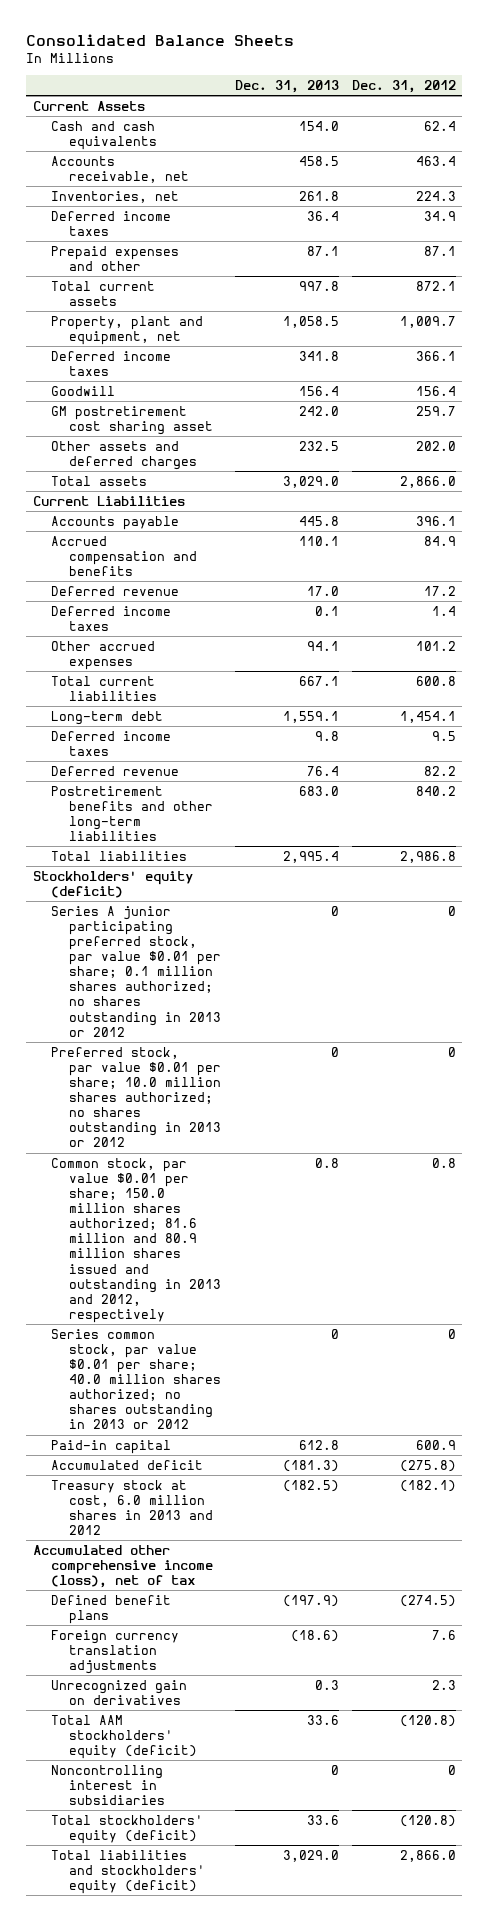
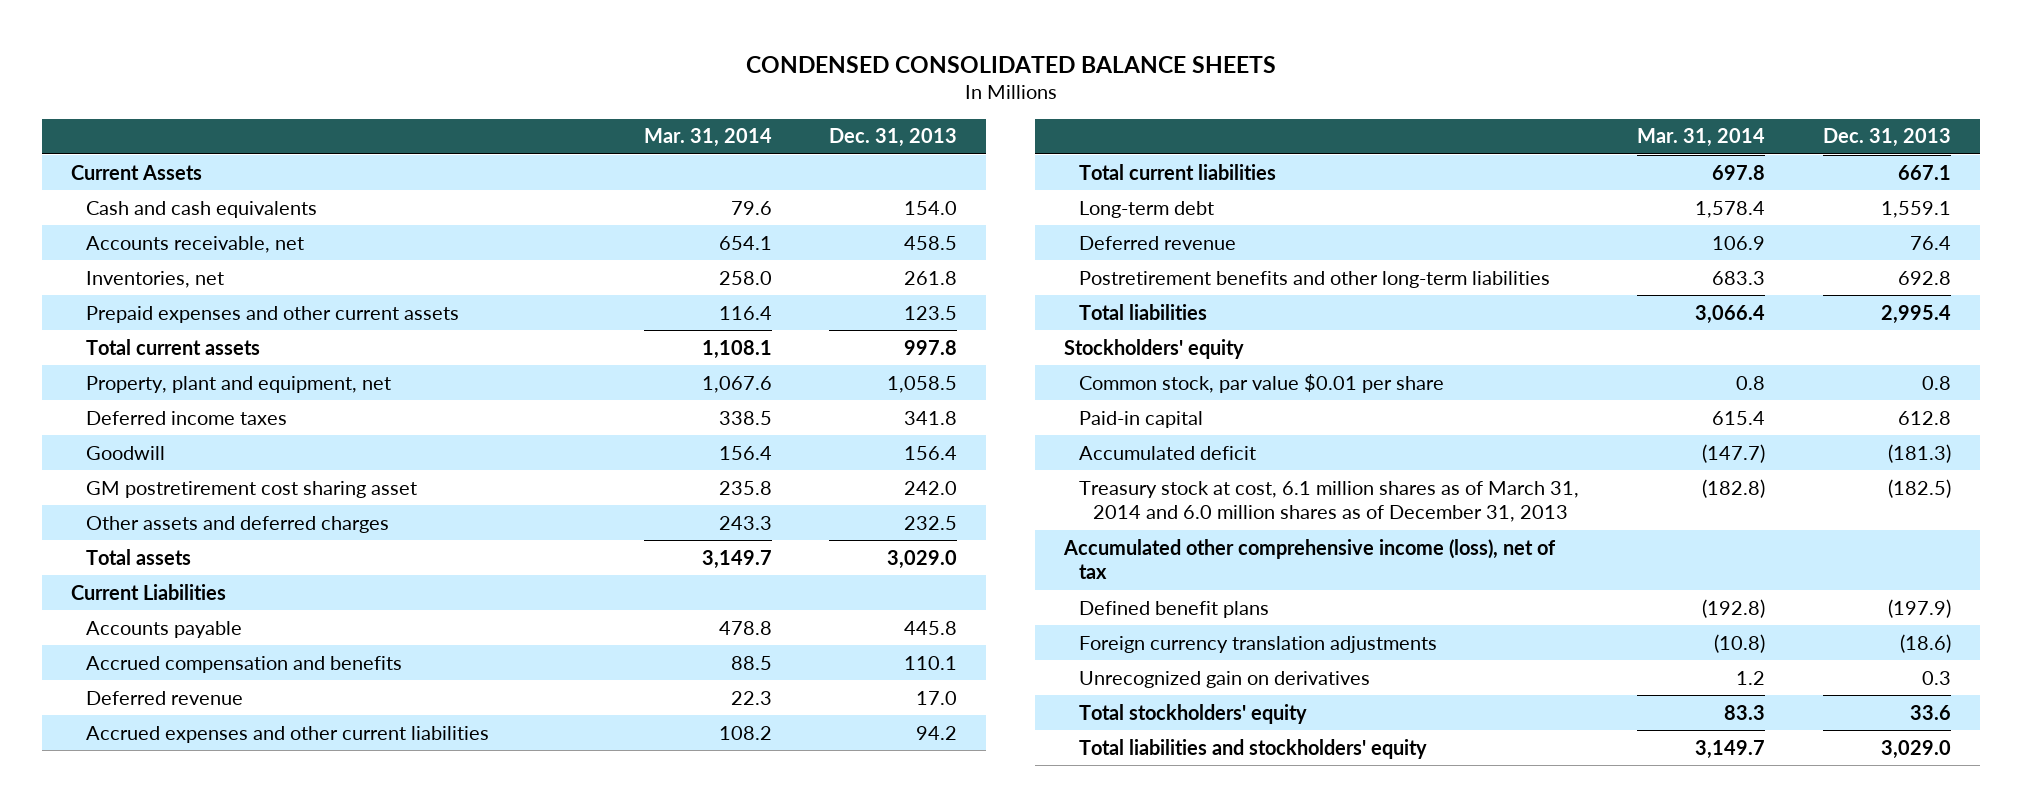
[26,33,295,46] Consolidated Balance Sheets -> [745,55,1276,73] CONDENSED CONSOLIDATED BALANCE SHEETS
[351,80,456,94] Dec. 31, 2012 -> none
none -> [643,128,772,148] Mar. 31, 2014
[51,210,172,236] Deferred income taxes -> none
[51,245,180,271] Prepaid expenses and other -> [85,305,459,323] Prepaid expenses and other current assets
[306,245,339,256] 87.1 -> [904,305,958,320] 123.5
[51,605,172,631] Deferred income taxes -> none
[51,640,156,670] Other accrued expenses -> [85,725,489,743] Accrued expenses and other current liabilities
[306,640,339,651] 94.1 -> [916,725,958,740] 94.2
[51,730,172,756] Deferred income taxes -> none
[298,785,339,796] 683.0 -> [1897,270,1951,285] 692.8
[51,905,222,1037] Series A junior participating preferred stock, par value $0.01 per share; 0.1 million shares authorized; no shares outstanding in 2013 or 2012 -> none
[51,1046,222,1148] Preferred stock, par value $0.01 per share; 10.0 million shares authorized; no shares outstanding in 2013 or 2012 -> none
[51,1328,222,1430] Series common stock, par value $0.01 per share; 40.0 million shares authorized; no shares outstanding in 2013 or 2012 -> none
[32,870,193,898] Stockholders' equity (deficit) -> [1064,338,1245,359] Stockholders' equity
[51,1157,222,1323] Common stock, par value $0.01 per share; 150.0 million shares authorized; 81.6 million and 80.9 million shares issued and outstanding in 2013 and 2012, respectively -> [1078,373,1444,393] Common stock, par value $0.01 per share
[51,1479,214,1536] Treasury stock at cost, 6.0 million shares in 2013 and 2012 -> [1078,480,1579,523] Treasury stock at cost, 6.1 million shares as of March 31, 2014 and 6.0 million shares as of December 31, 2013
[51,1764,166,1806] Noncontrolling interest in subsidiaries -> none
[51,1814,204,1844] Total stockholders' equity (deficit) -> none
[51,1714,198,1760] Total AAM stockholders' equity (deficit) -> [1078,703,1307,724] Total stockholders' equity
[51,1849,206,1895] Total liabilities and stockholders' equity (deficit) -> [1078,738,1427,759] Total liabilities and stockholders' equity

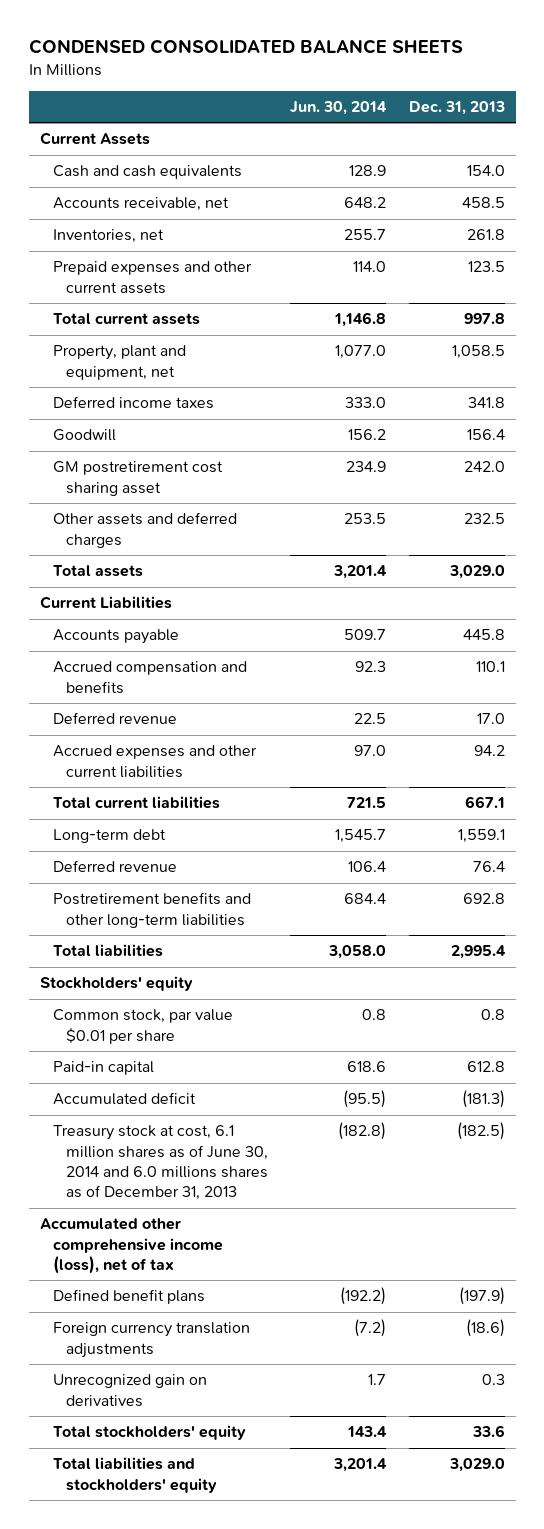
[643,128,772,148] Mar. 31, 2014 -> none
none -> [290,100,388,115] Jun. 30, 2014
[1078,480,1579,523] Treasury stock at cost, 6.1 million shares as of March 31, 2014 and 6.0 million shares as of December 31, 2013 -> [52,1125,269,1201] Treasury stock at cost, 6.1 million shares as of June 30, 2014 and 6.0 millions shares as of December 31, 2013

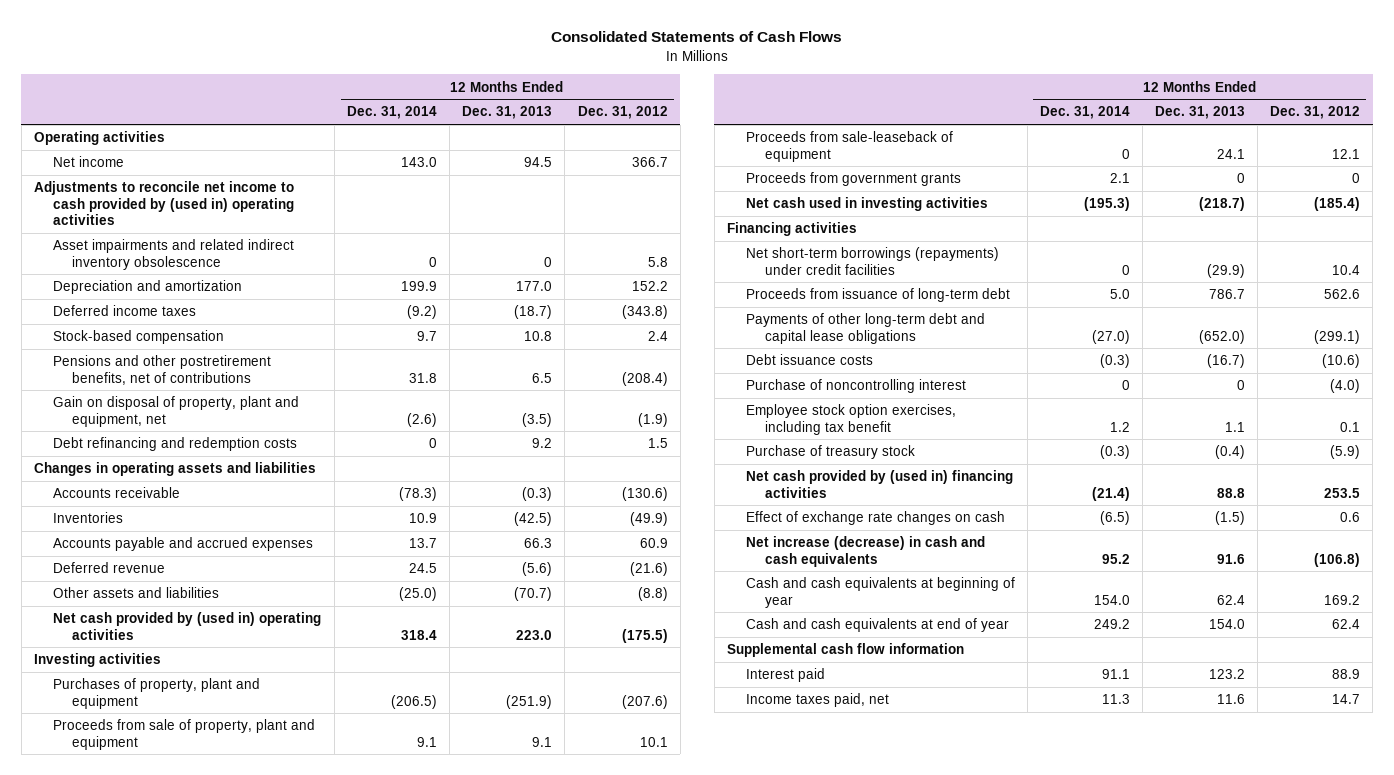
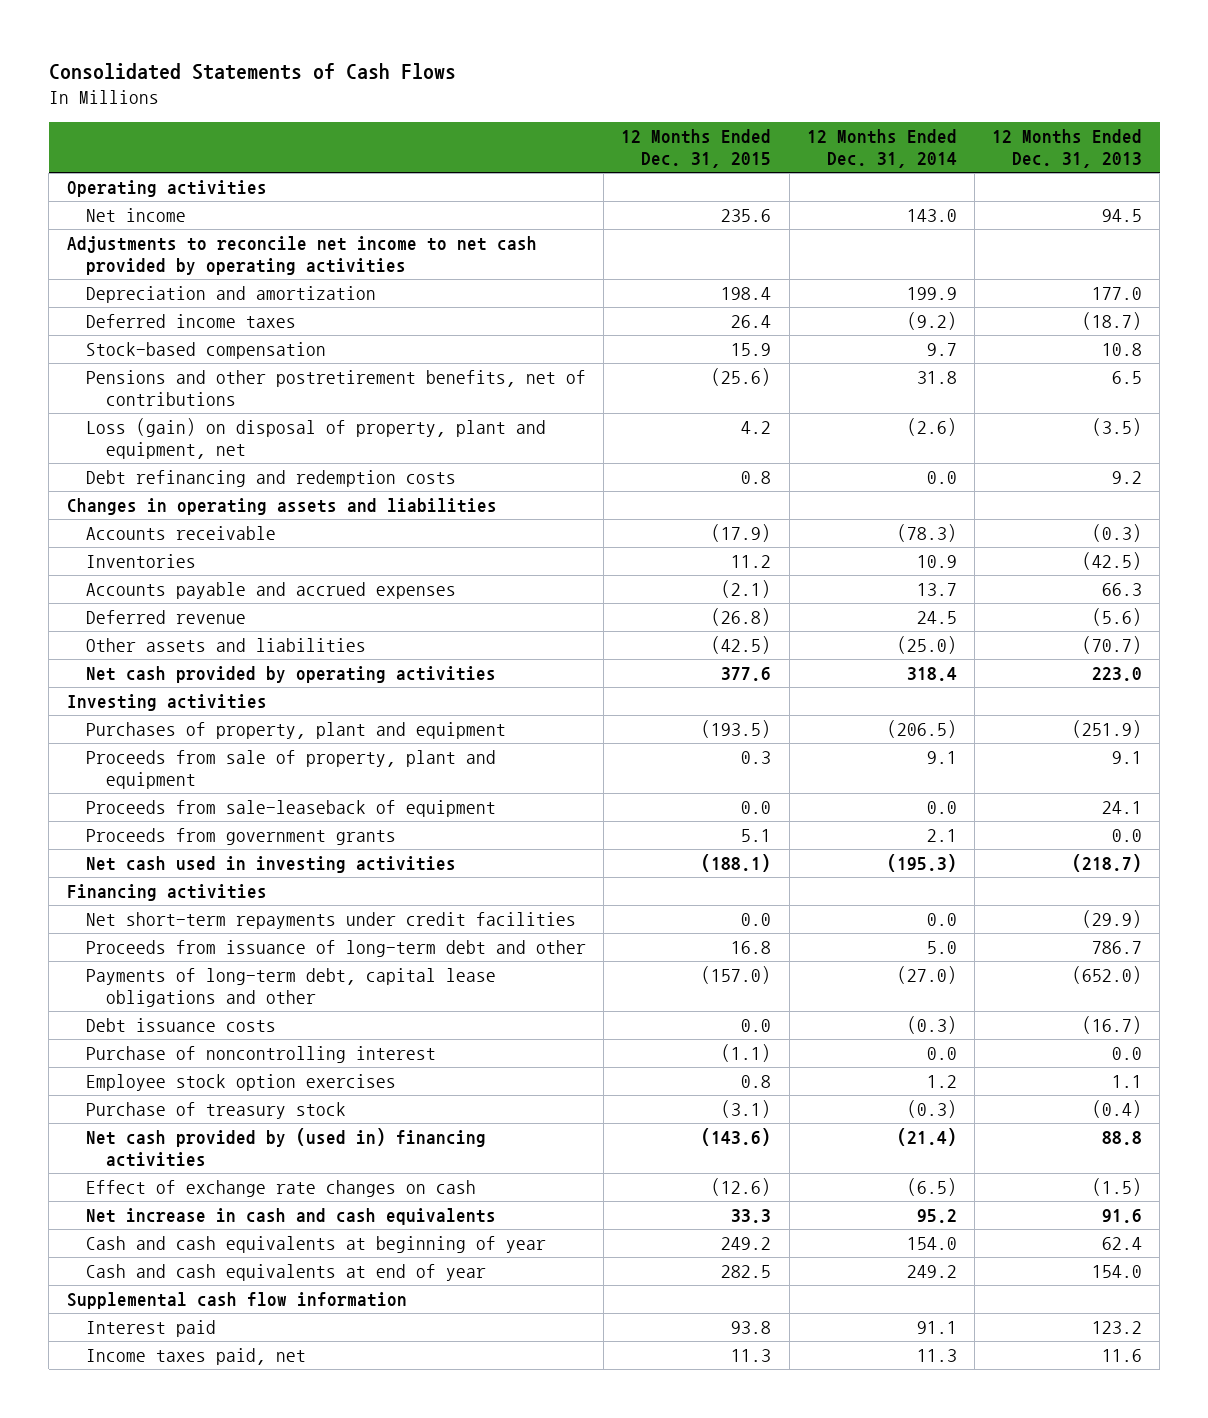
[577,106,668,120] Dec. 31, 2012 -> none
none -> [621,129,772,168] 12 Months Ended Dec. 31, 2015
[52,239,294,270] Asset impairments and related indirect inventory obsolescence -> none
[33,181,294,226] Adjustments to reconcile net income to cash provided by (used in) operating activities -> [66,236,537,275] Adjustments to reconcile net income to net cash provided by operating activities
[52,396,299,427] Gain on disposal of property, plant and equipment, net -> [86,418,547,459] Loss (gain) on disposal of property, plant and equipment, net
[429,438,438,449] 0 -> [926,471,957,485] 0.0
[52,612,321,640] Net cash provided by (used in) operating activities -> [86,666,497,684] Net cash provided by operating activities
[1121,148,1130,159] 0 -> [926,801,957,815] 0.0
[1236,173,1245,184] 0 -> [1111,829,1142,843] 0.0
[745,247,999,275] Net short-term borrowings (repayments) under credit facilities -> [86,912,577,930] Net short-term repayments under credit facilities
[1121,264,1130,275] 0 -> [926,913,957,927] 0.0
[745,288,1010,303] Proceeds from issuance of long-term debt -> [86,940,587,958] Proceeds from issuance of long-term debt and other
[745,313,985,344] Payments of other long-term debt and capital lease obligations -> [86,968,497,1007] Payments of long-term debt, capital lease obligations and other
[1121,380,1130,391] 0 -> [926,1047,957,1061] 0.0
[1236,380,1245,391] 0 -> [1111,1047,1142,1061] 0.0
[745,404,956,435] Employee stock option exercises, including tax benefit -> [86,1074,397,1092] Employee stock option exercises
[745,536,985,567] Net increase (decrease) in cash and cash equivalents -> [86,1208,497,1226] Net increase in cash and cash equivalents

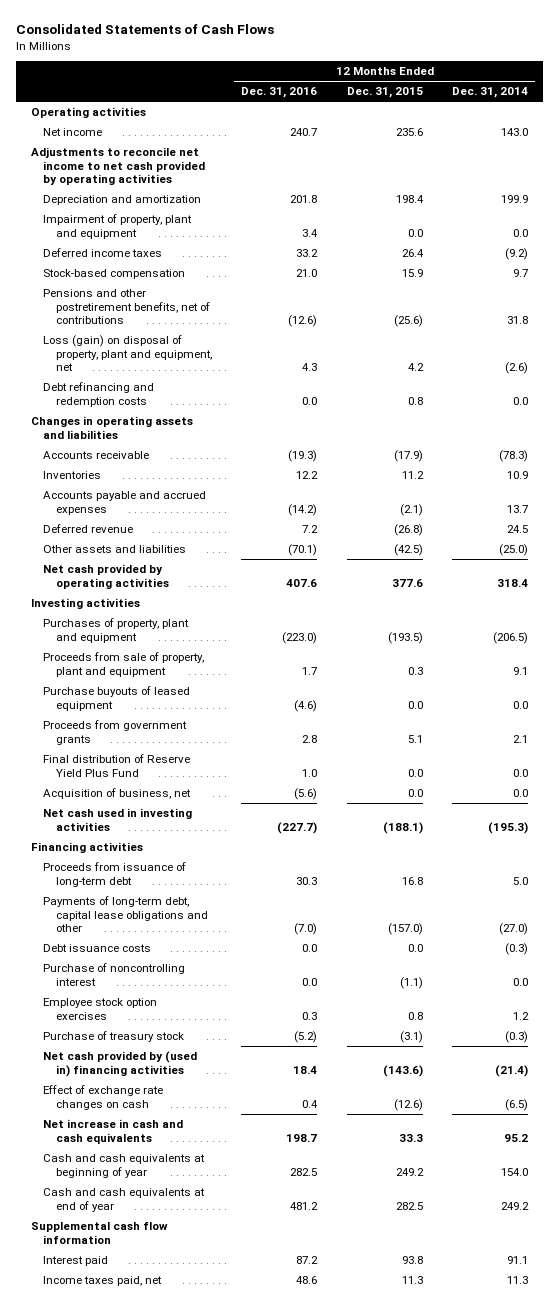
[991,129,1142,168] 12 Months Ended Dec. 31, 2013 -> none
none -> [241,87,318,99] Dec. 31, 2016
none -> [43,214,193,239] Impairment of property, plant and equipment
[86,800,497,818] Proceeds from sale-leaseback of equipment -> none
none -> [43,686,191,711] Purchase buyouts of leased equipment
none -> [43,754,191,777] Final distribution of Reserve Yield Plus Fund
none -> [43,788,192,800] Acquisition of business, net
[86,912,577,930] Net short-term repayments under credit facilities -> none
[86,940,587,958] Proceeds from issuance of long-term debt and other -> [43,862,187,887] Proceeds from issuance of long-term debt

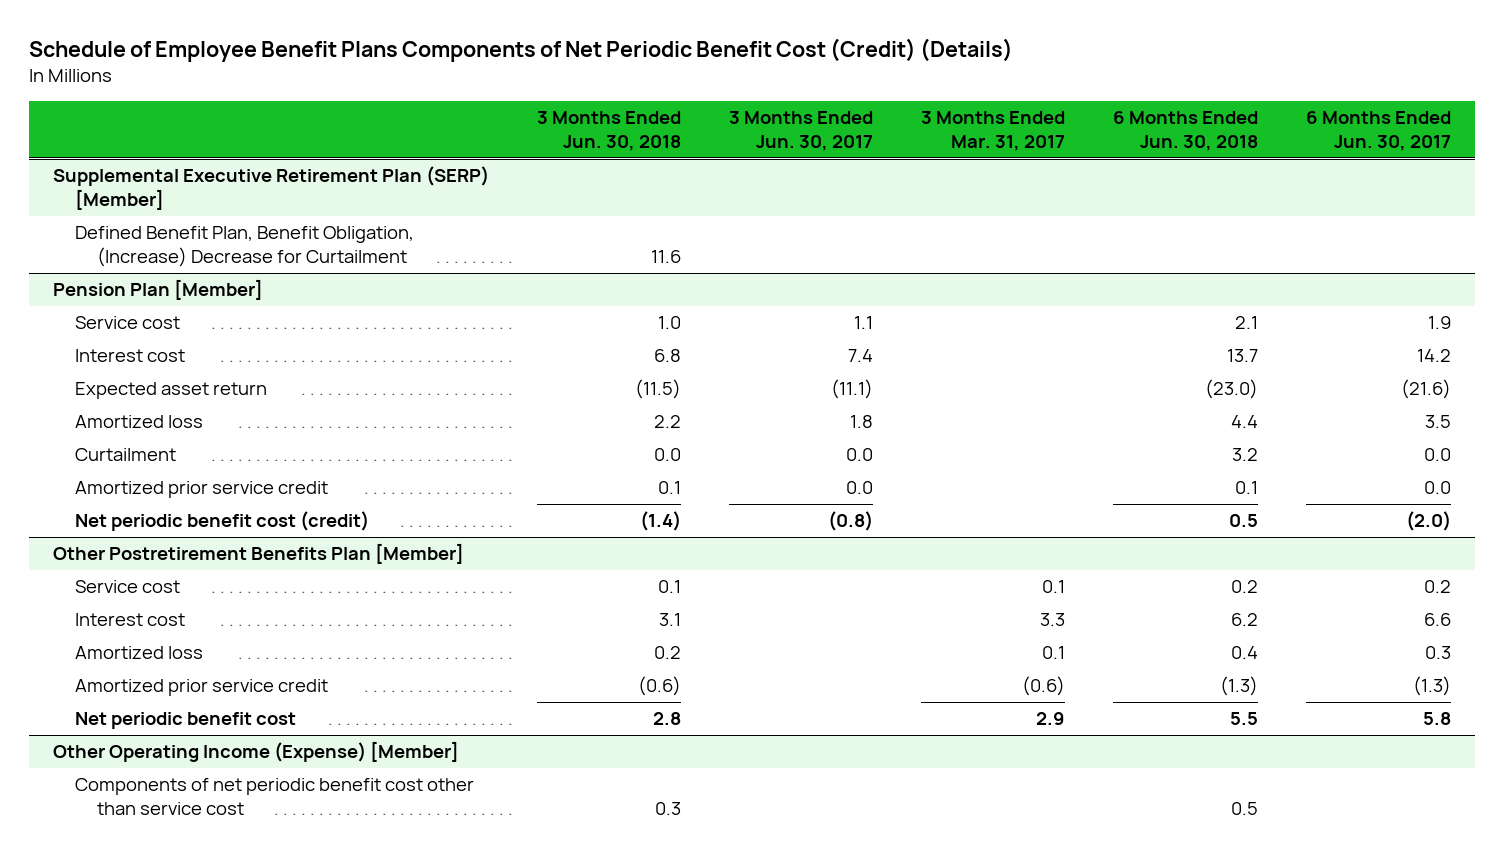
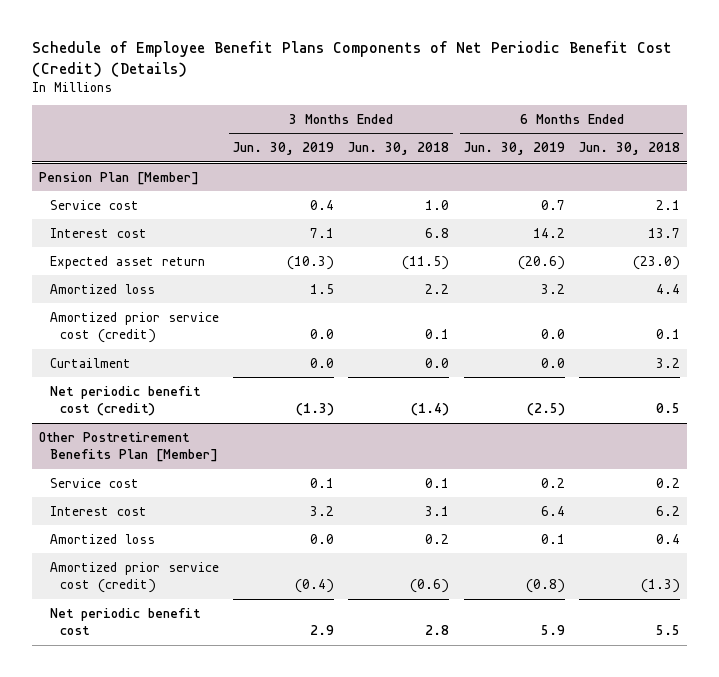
[728,111,873,152] 3 Months Ended Jun. 30, 2017 -> none
[920,111,1065,152] 3 Months Ended Mar. 31, 2017 -> none
[1305,111,1451,152] 6 Months Ended Jun. 30, 2017 -> none
none -> [232,142,334,156] Jun. 30, 2019
none -> [463,142,565,156] Jun. 30, 2019
[52,166,489,211] Supplemental Executive Retirement Plan (SERP) [Member] -> none
[75,226,415,268] Defined Benefit Plan, Benefit Obligation, (Increase) Decrease for Curtailment -> none
none -> [49,311,219,344] Amortized prior service cost (credit)
[75,481,329,499] Amortized prior service credit -> none
[75,679,329,697] Amortized prior service credit -> [49,561,219,594] Amortized prior service cost (credit)
[52,741,459,763] Other Operating Income (Expense) [Member] -> none
[75,778,475,816] Components of net periodic benefit cost other than service cost -> none

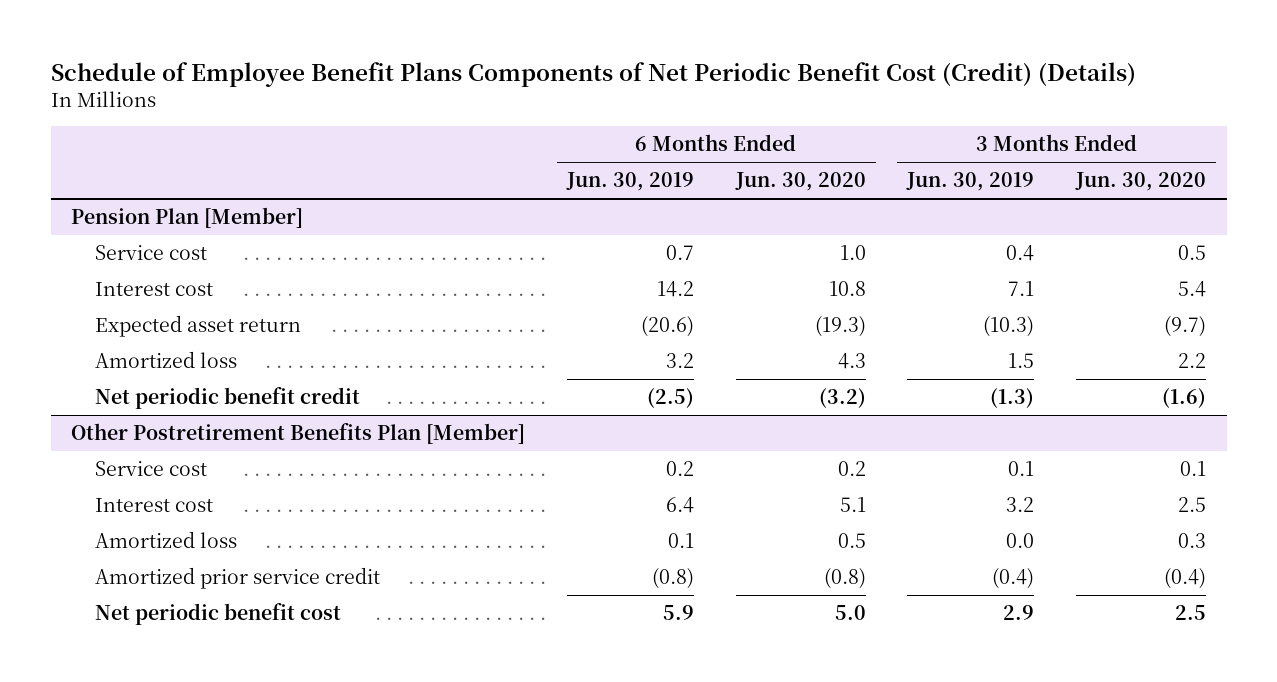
[348,142,450,156] Jun. 30, 2018 -> none
[578,142,680,156] Jun. 30, 2018 -> none
none -> [734,172,866,192] Jun. 30, 2020
none -> [1074,172,1206,192] Jun. 30, 2020
[49,311,219,344] Amortized prior service cost (credit) -> none
[49,357,131,368] Curtailment -> none
[49,385,201,417] Net periodic benefit cost (credit) -> [95,387,361,410] Net periodic benefit credit
[49,561,219,594] Amortized prior service cost (credit) -> [95,567,381,590] Amortized prior service credit

